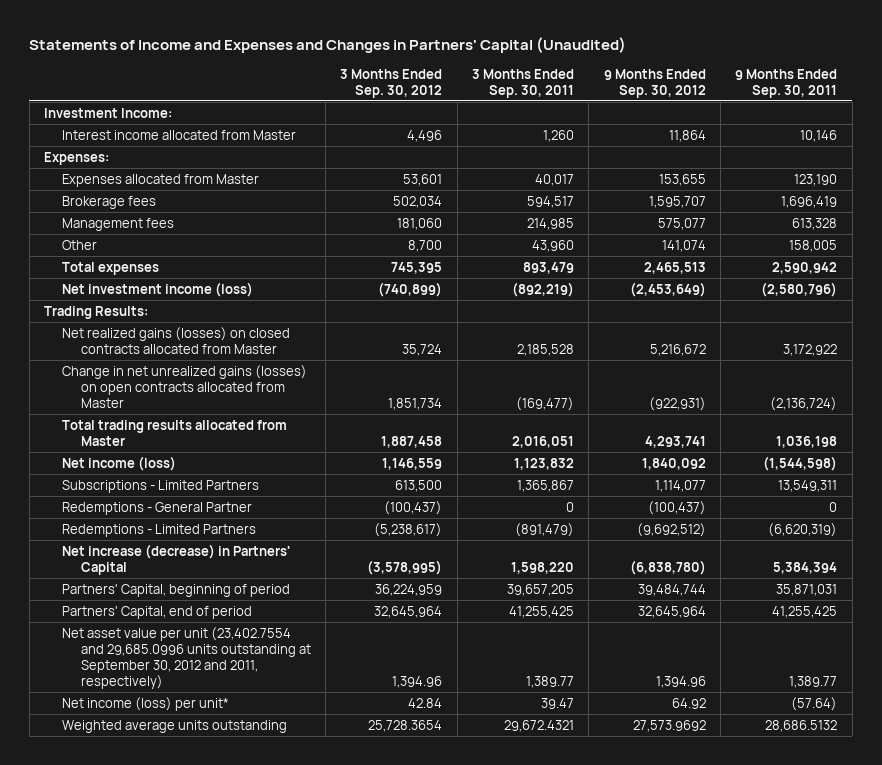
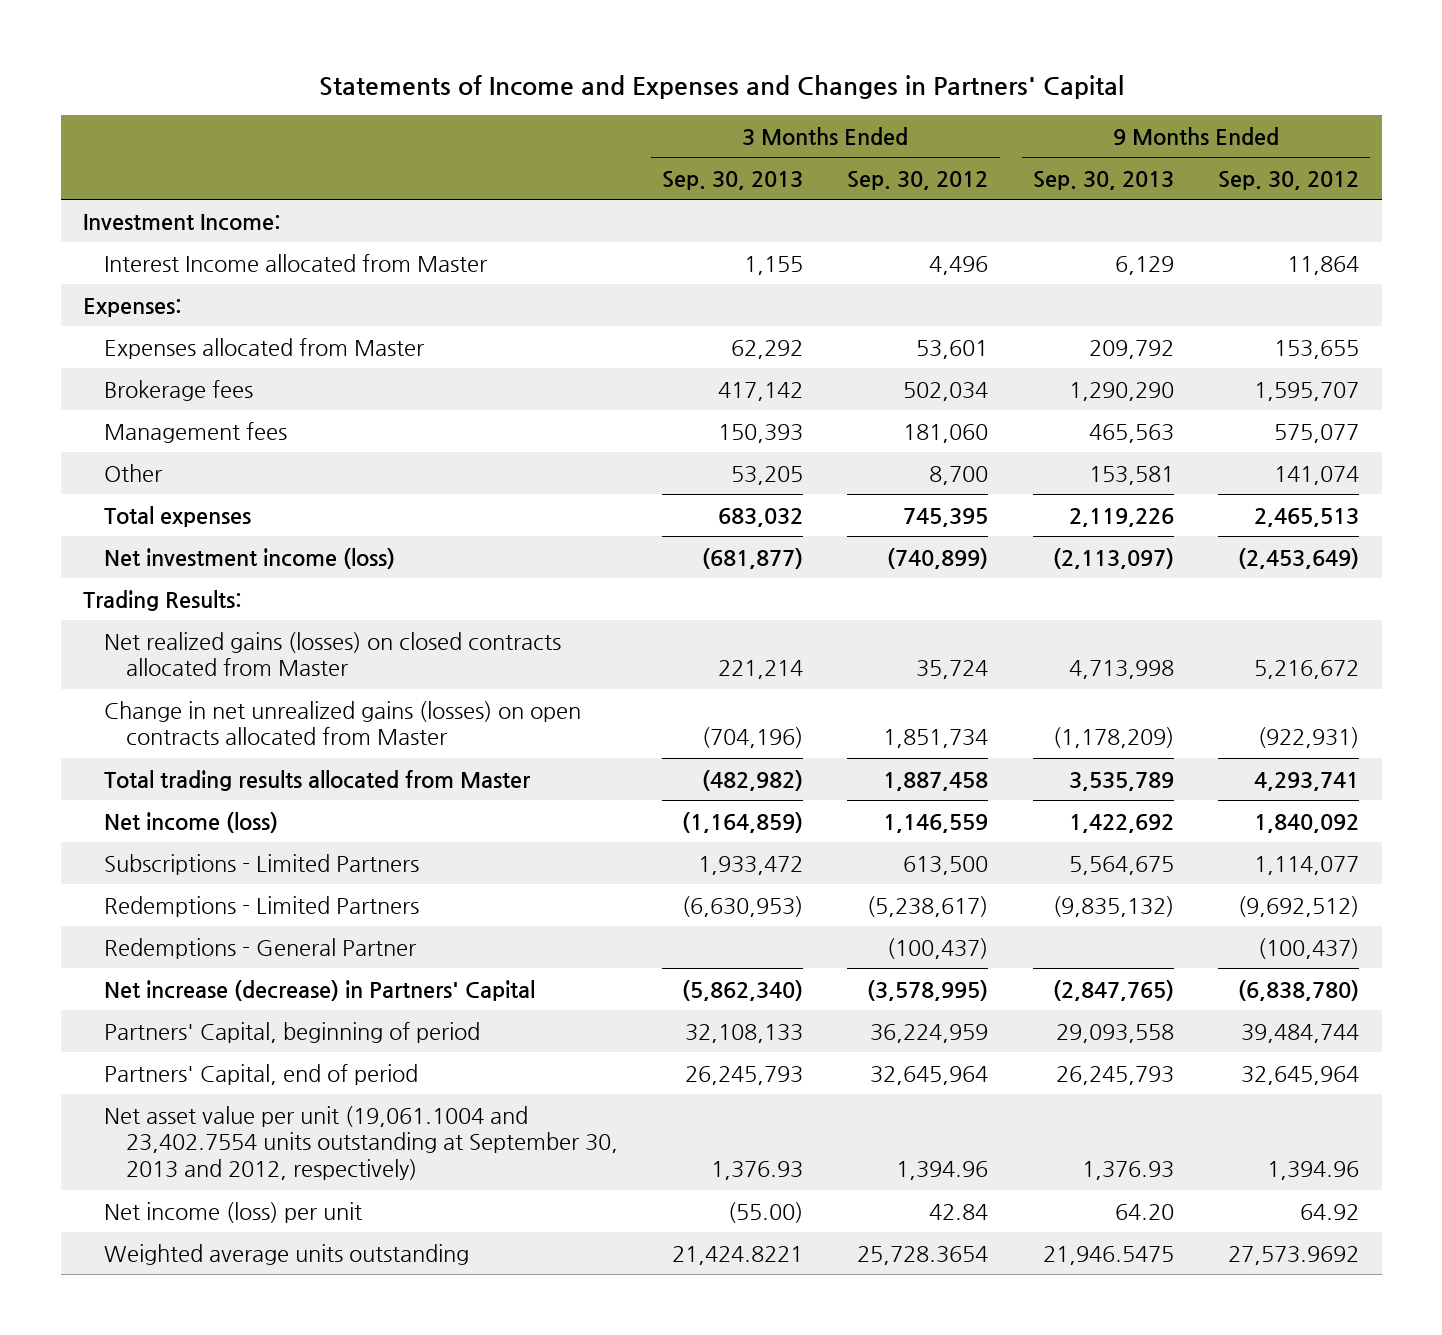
[29,36,627,53] Statements of Income and Expenses and Changes in Partners' Capital (Unaudited) -> [319,74,1125,99] Statements of Income and Expenses and Changes in Partners' Capital
[471,68,574,98] 3 Months Ended Sep. 30, 2011 -> none
[735,68,838,98] 9 Months Ended Sep. 30, 2011 -> none
none -> [662,170,804,190] Sep. 30, 2013
none -> [1032,170,1174,190] Sep. 30, 2013
[62,129,297,140] Interest income allocated from Master -> [104,253,488,272] Interest Income allocated from Master
[62,501,253,515] Redemptions - General Partner -> [104,937,417,959] Redemptions - General Partner
[62,626,311,689] Net asset value per unit (23,402.7554 and 29,685.0996 units outstanding at September 30, 2012 and 2011, respectively) -> [104,1105,618,1181] Net asset value per unit (19,061.1004 and 23,402.7554 units outstanding at September 30, 2013 and 2012, respectively)
[62,696,230,711] Net income (loss) per unit* -> [104,1201,363,1223] Net income (loss) per unit

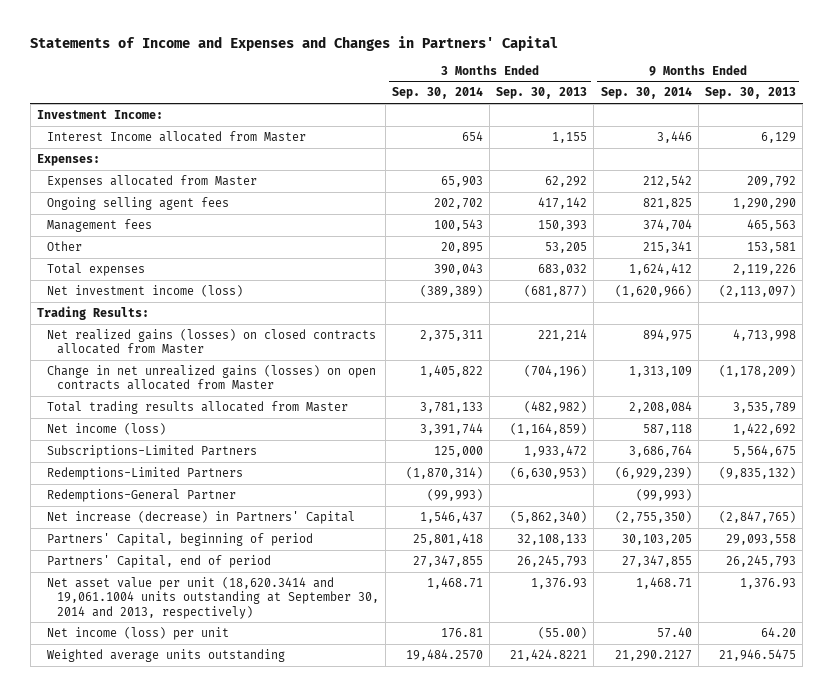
[847,170,989,190] Sep. 30, 2012 -> none
[1218,170,1360,190] Sep. 30, 2012 -> none
none -> [391,87,483,100] Sep. 30, 2014
none -> [600,87,692,100] Sep. 30, 2014
[104,379,254,401] Brokerage fees -> [46,196,229,210] Ongoing selling agent fees
[104,853,420,875] Subscriptions - Limited Partners -> [46,444,257,458] Subscriptions-Limited Partners
[104,895,420,917] Redemptions - Limited Partners -> [46,466,243,480] Redemptions-Limited Partners
[104,937,417,959] Redemptions - General Partner -> [46,488,236,502] Redemptions-General Partner
[104,1105,618,1181] Net asset value per unit (19,061.1004 and 23,402.7554 units outstanding at September 30, 2013 and 2012, respectively) -> [46,576,379,619] Net asset value per unit (18,620.3414 and 19,061.1004 units outstanding at September 30, 2014 and 2013, respectively)

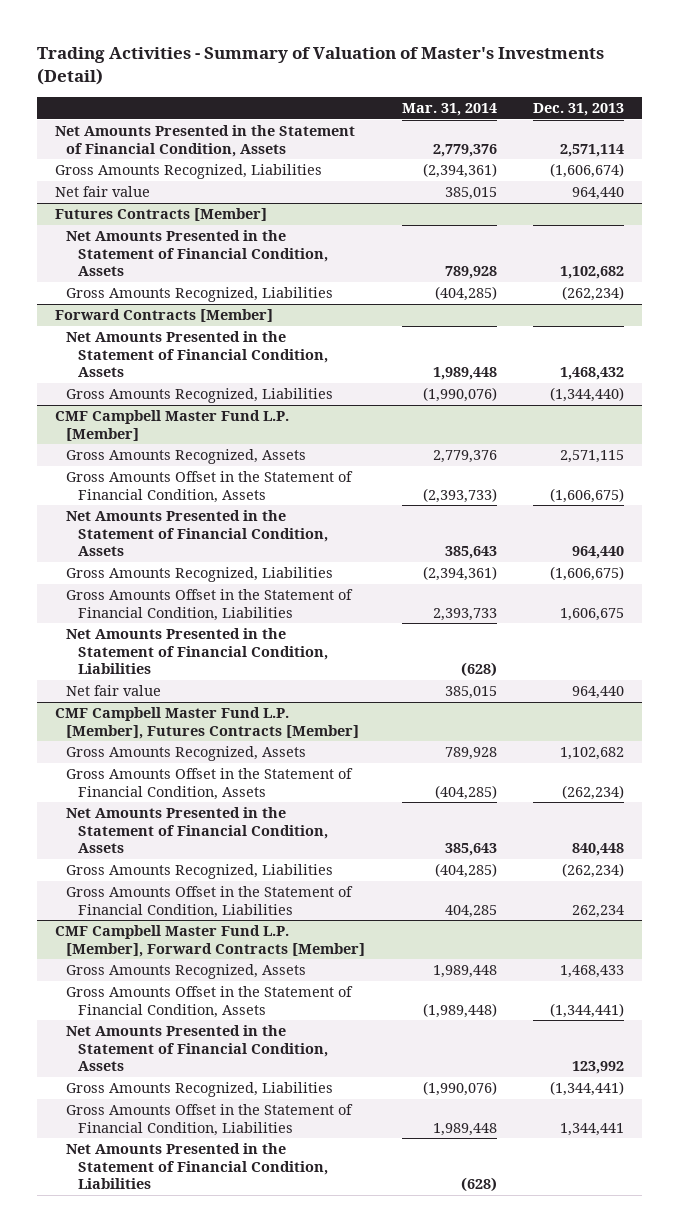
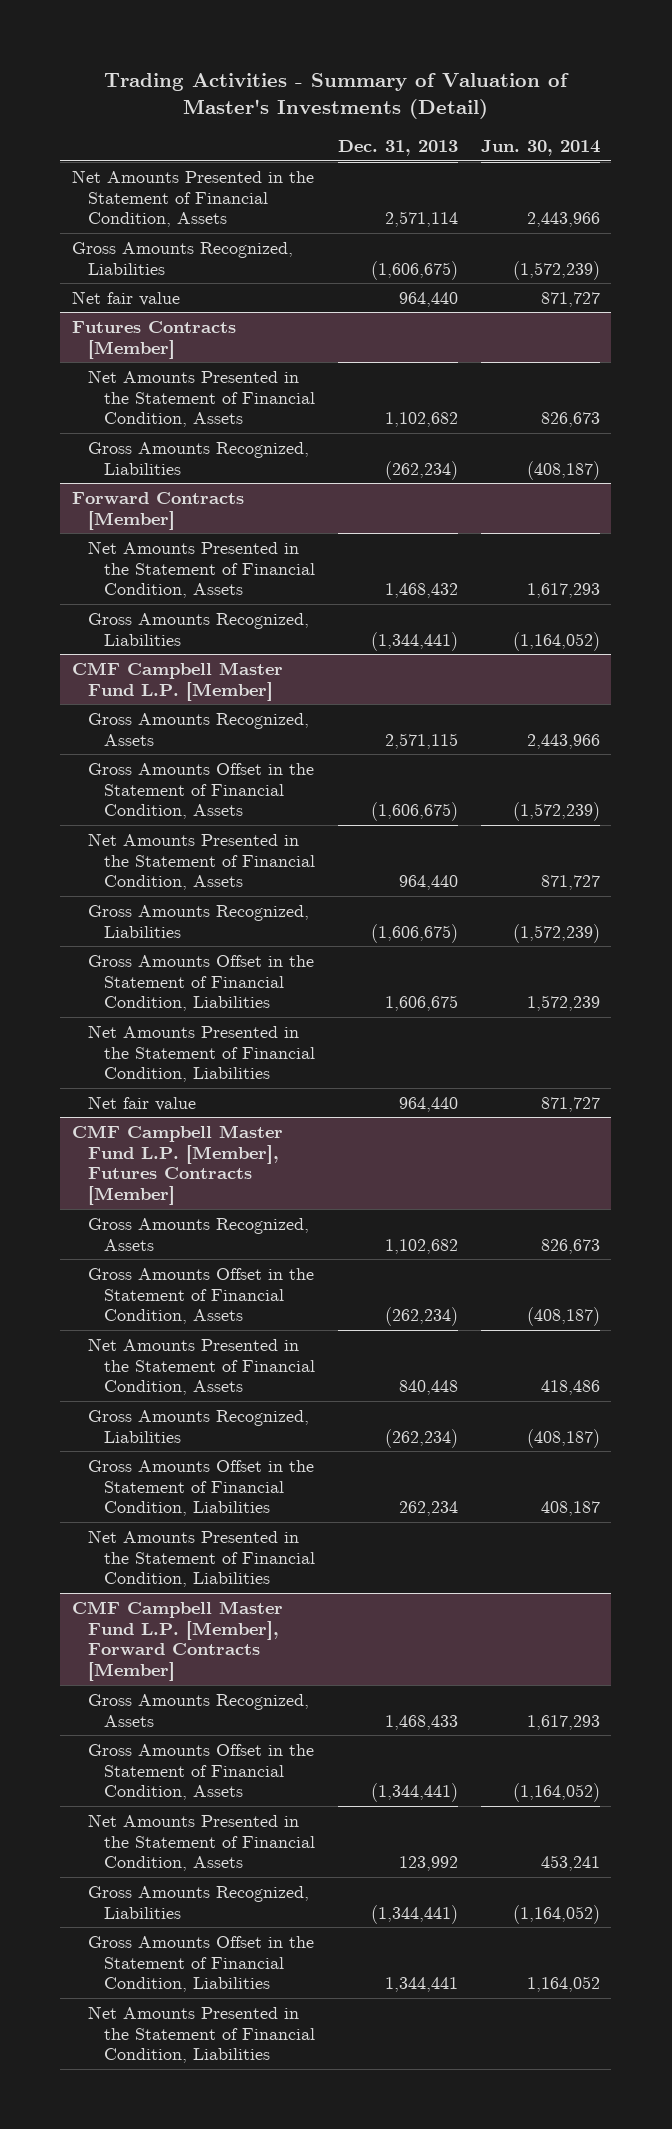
[401,103,497,117] Mar. 31, 2014 -> none
none -> [480,140,600,157] Jun. 30, 2014
[549,163,624,179] (1,606,674) -> [371,260,459,280] (1,606,675)
[549,387,624,403] (1,344,440) -> [371,631,459,651] (1,344,441)
none -> [87,1529,316,1588] Net Amounts Presented in the Statement of Financial Condition, Liabilities

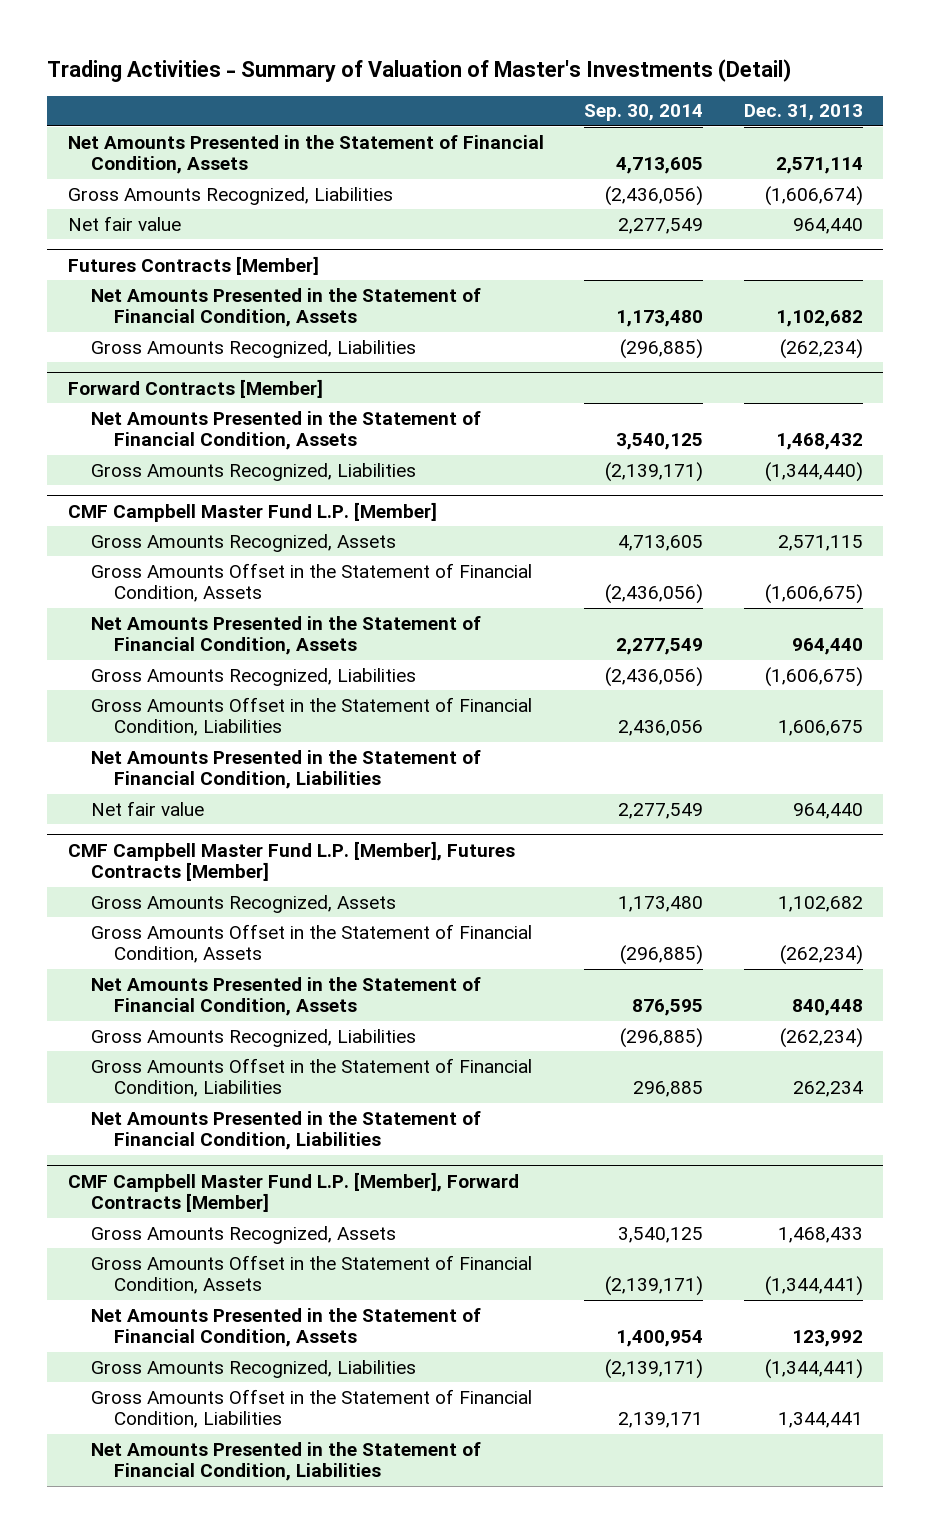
[480,140,600,157] Jun. 30, 2014 -> none
none -> [584,104,704,122] Sep. 30, 2014
[371,260,459,280] (1,606,675) -> [764,185,863,206] (1,606,674)
[371,631,459,651] (1,344,441) -> [764,461,863,482] (1,344,440)

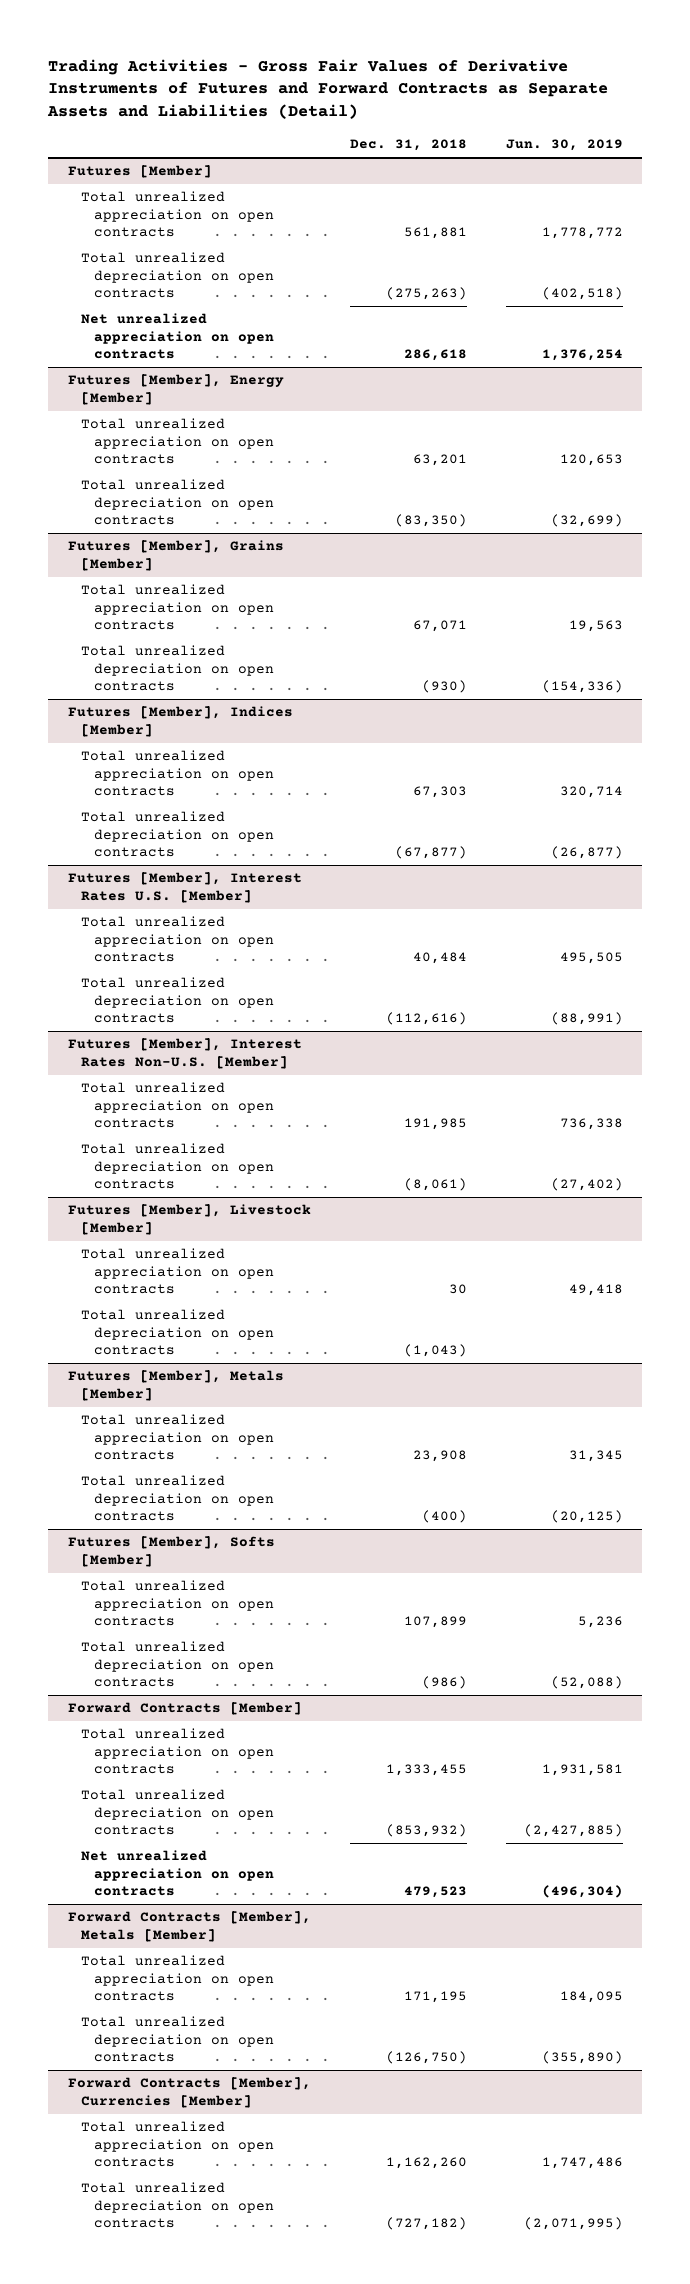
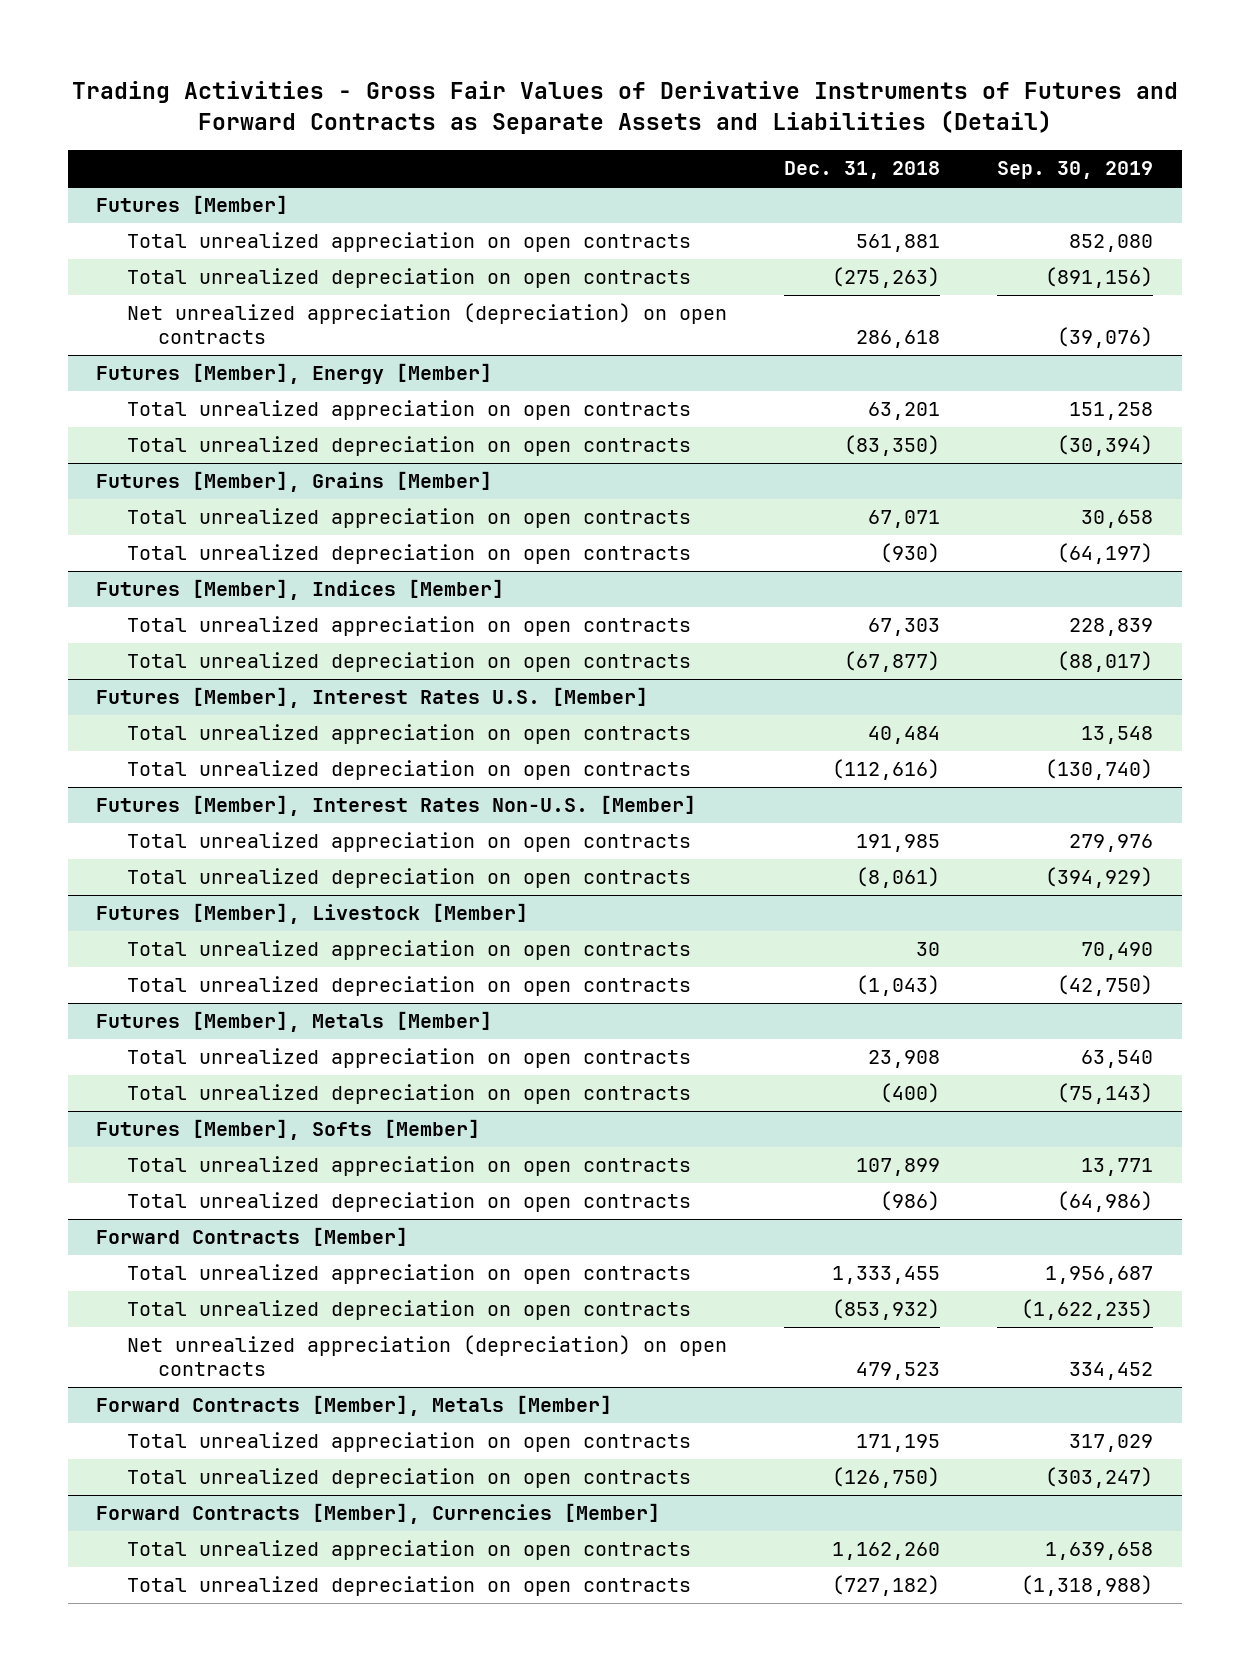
[505,139,623,152] Jun. 30, 2019 -> none
none -> [997,161,1154,180] Sep. 30, 2019
[80,313,274,359] Net unrealized appreciation on open contracts -> [127,303,728,345] Net unrealized appreciation (depreciation) on open contracts
[80,1850,274,1896] Net unrealized appreciation on open contracts -> [127,1335,728,1377] Net unrealized appreciation (depreciation) on open contracts

